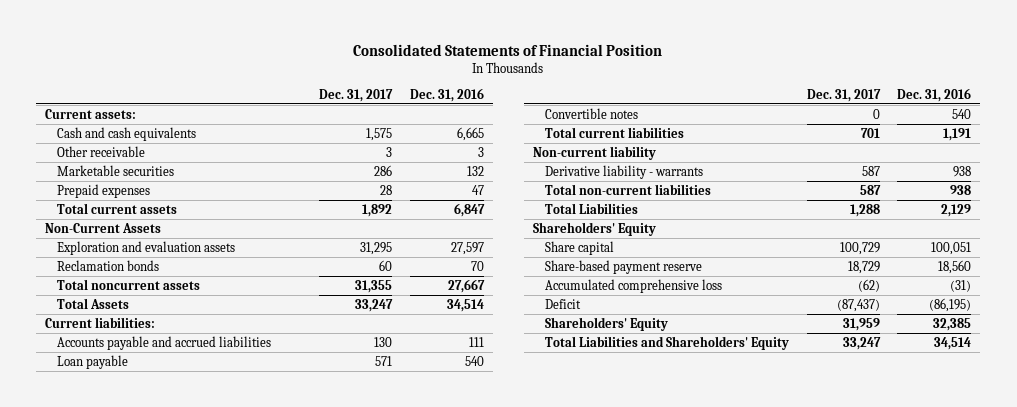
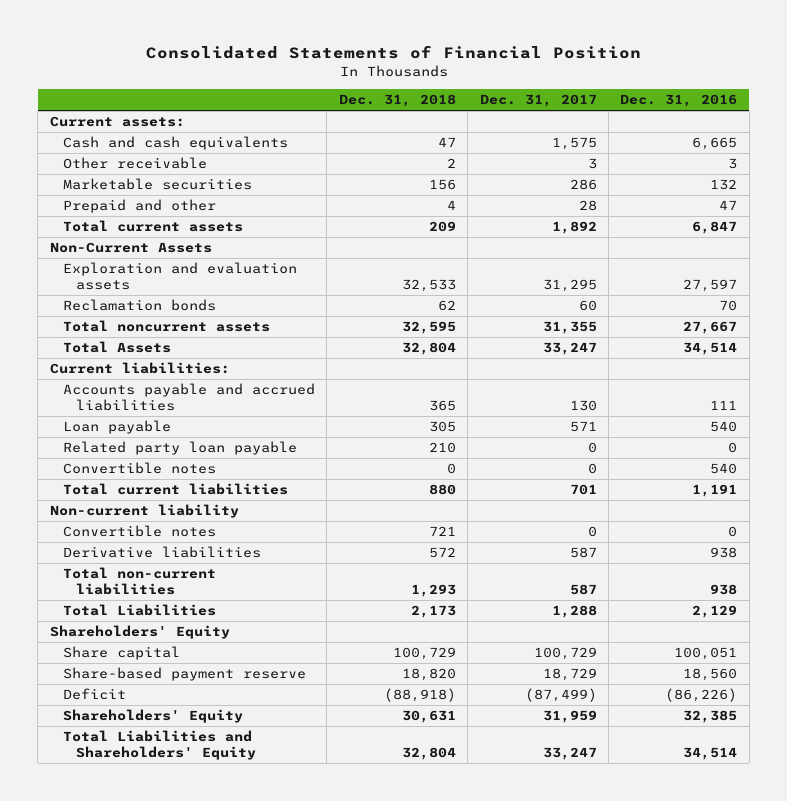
none -> [338,94,456,108] Dec. 31, 2018
[56,183,150,198] Prepaid expenses -> [63,199,217,214] Prepaid and other
none -> [63,441,298,456] Related party loan payable
none -> [63,525,217,538] Convertible notes
[544,164,703,179] Derivative liability - warrants -> [63,546,262,559] Derivative liabilities
[544,278,722,293] Accumulated comprehensive loss -> none
[836,298,880,312] (87,437) -> [524,688,597,703] (87,499)
[929,297,972,312] (86,195) -> [665,688,738,703] (86,226)

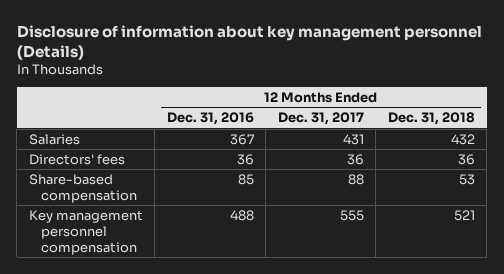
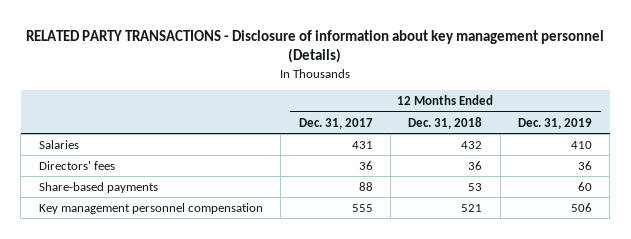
[16,24,482,60] Disclosure of information about key management personnel (Details) -> [26,29,605,64] RELATED PARTY TRANSACTIONS - Disclosure of information about key management personnel (Details)
[166,112,254,126] Dec. 31, 2016 -> none
none -> [517,117,592,129] Dec. 31, 2019
[28,173,137,203] Share-based compensation -> [38,181,158,193] Share-based payments

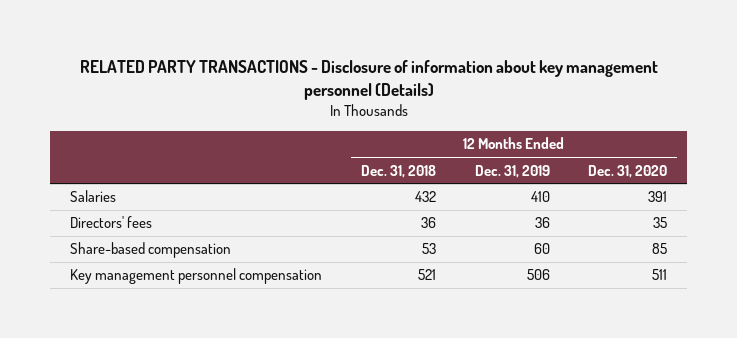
[298,117,373,129] Dec. 31, 2017 -> none
none -> [588,164,668,178] Dec. 31, 2020
[38,181,158,193] Share-based payments -> [69,242,231,259] Share-based compensation

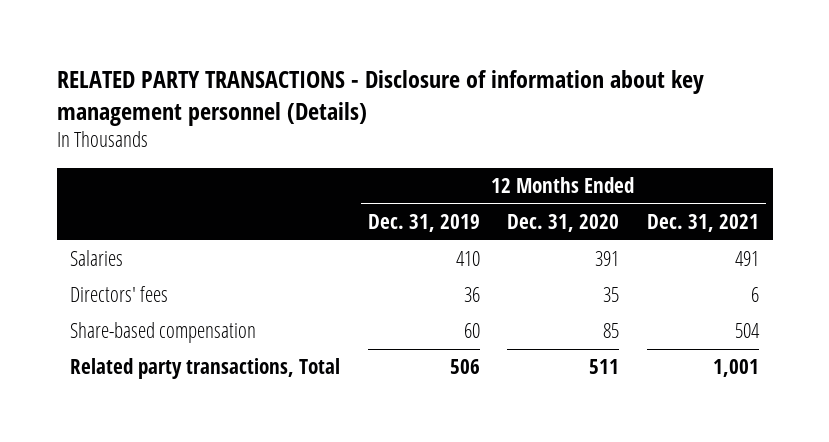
[360,164,436,178] Dec. 31, 2018 -> none
none -> [646,213,759,232] Dec. 31, 2021
[69,268,322,285] Key management personnel compensation -> [70,358,341,380] Related party transactions, Total

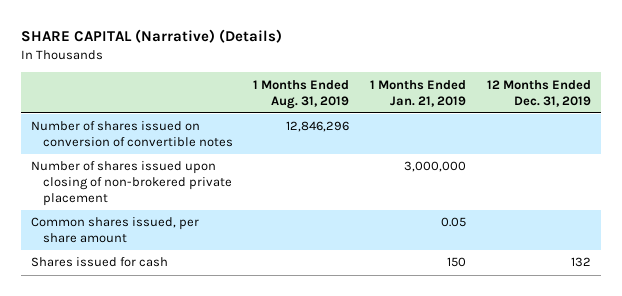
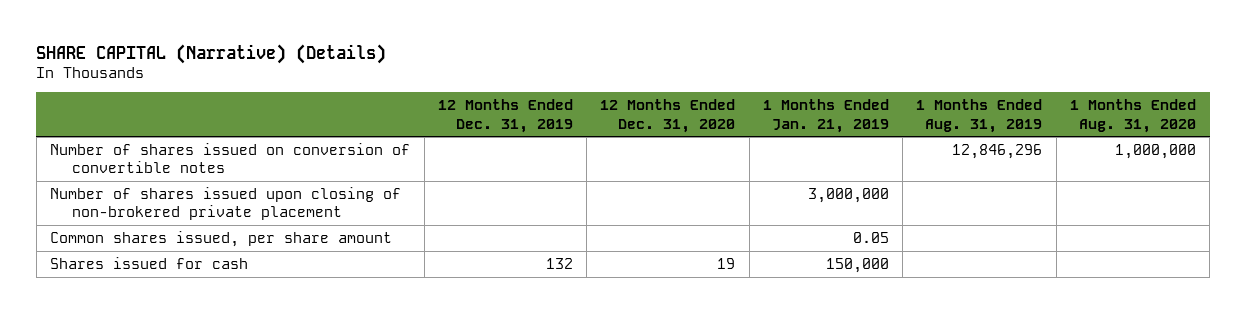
none -> [600,99,736,133] 12 Months Ended Dec. 31, 2020
none -> [1070,99,1197,133] 1 Months Ended Aug. 31, 2020
[447,257,467,268] 150 -> [825,257,889,273] 150,000

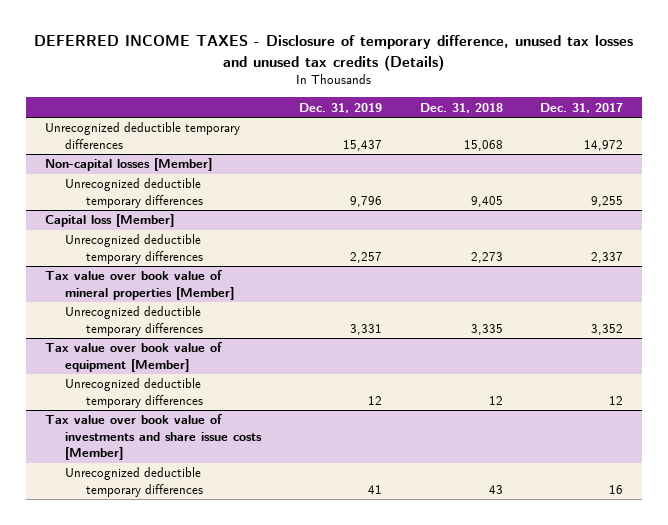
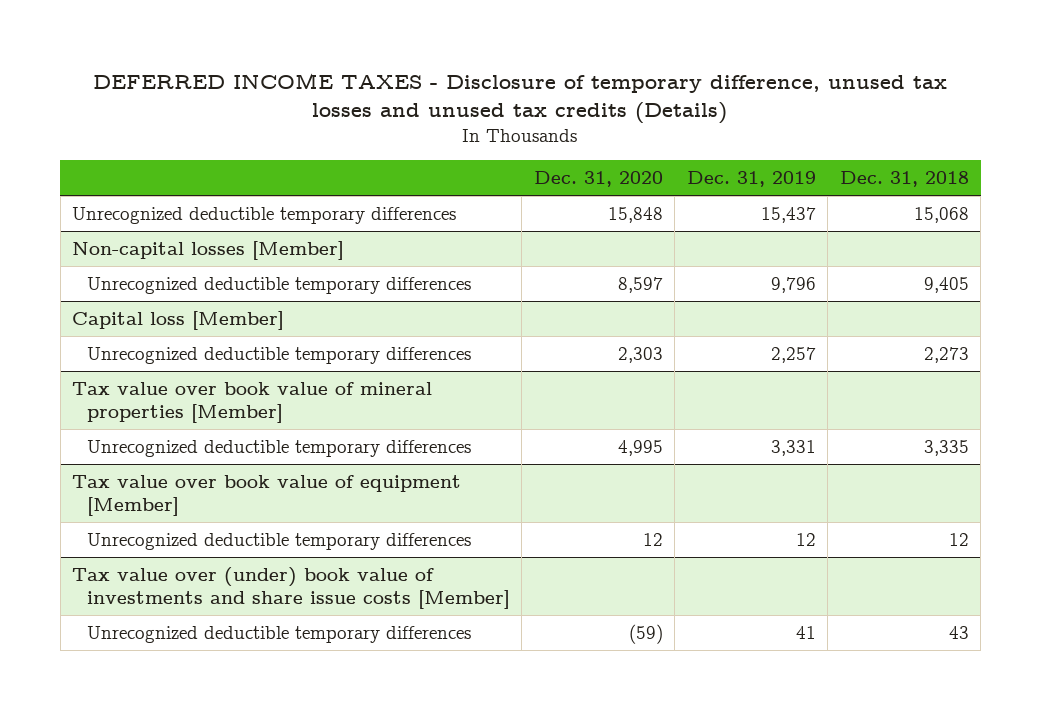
[540,102,624,113] Dec. 31, 2017 -> none
none -> [533,171,663,188] Dec. 31, 2020
[44,414,263,461] Tax value over book value of investments and share issue costs [Member] -> [72,566,510,609] Tax value over (under) book value of investments and share issue costs [Member]

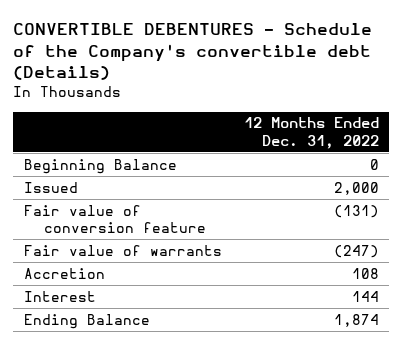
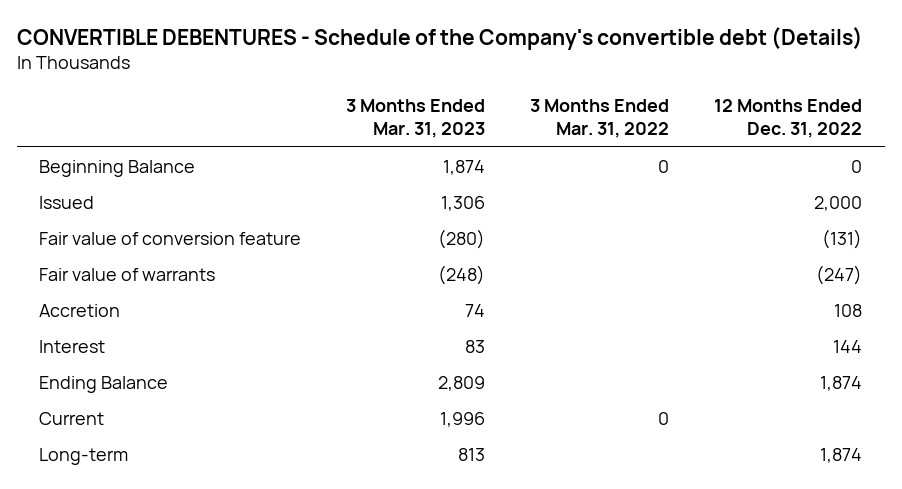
none -> [346,99,486,139] 3 Months Ended Mar. 31, 2023
none -> [530,99,670,139] 3 Months Ended Mar. 31, 2022
none -> [39,411,105,425] Current
none -> [39,447,129,465] Long-term

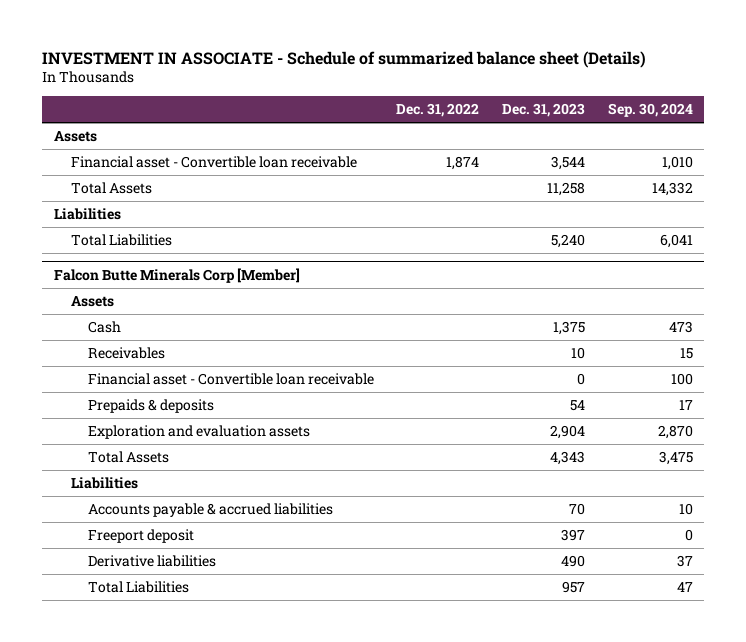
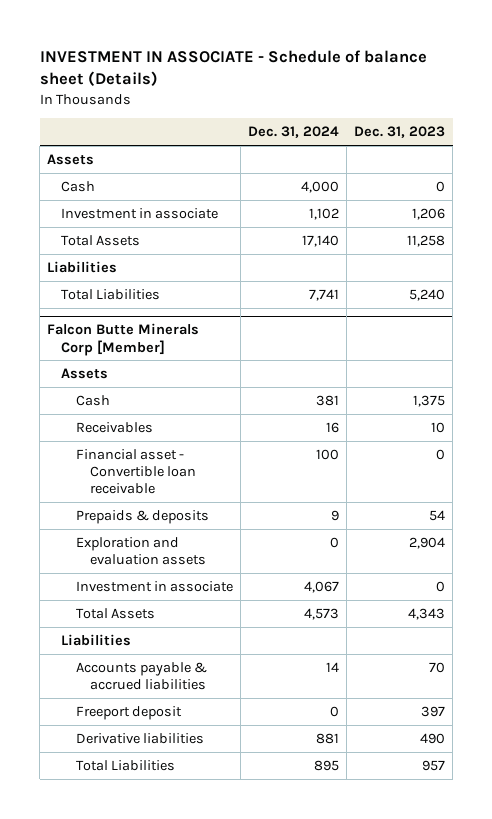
[42,50,647,68] INVESTMENT IN ASSOCIATE - Schedule of summarized balance sheet (Details) -> [39,50,427,87] INVESTMENT IN ASSOCIATE - Schedule of balance sheet (Details)
[396,103,480,118] Dec. 31, 2022 -> none
[607,103,693,118] Sep. 30, 2024 -> none
none -> [247,126,339,139] Dec. 31, 2024
[70,155,357,168] Financial asset - Convertible loan receivable -> none
none -> [61,180,96,192] Cash
none -> [61,207,219,219] Investment in associate
none -> [75,580,233,592] Investment in associate

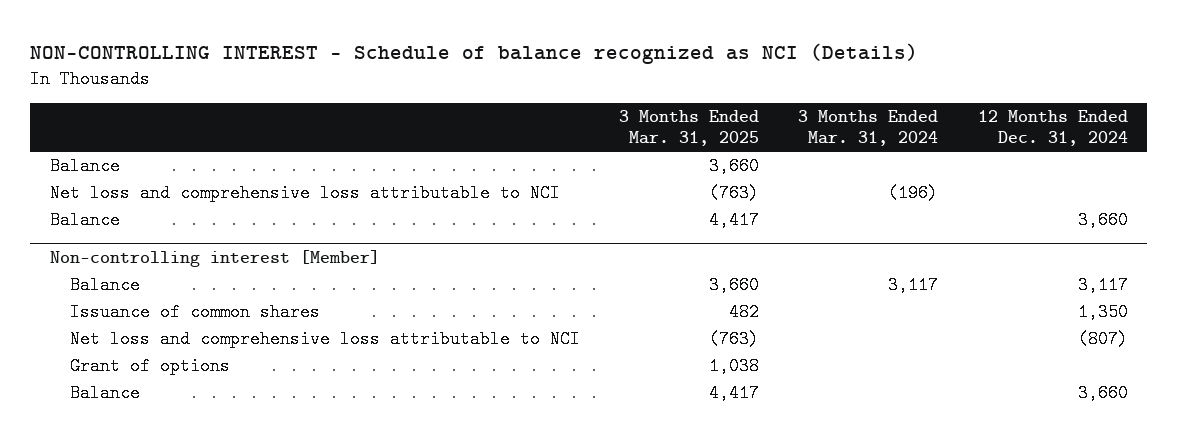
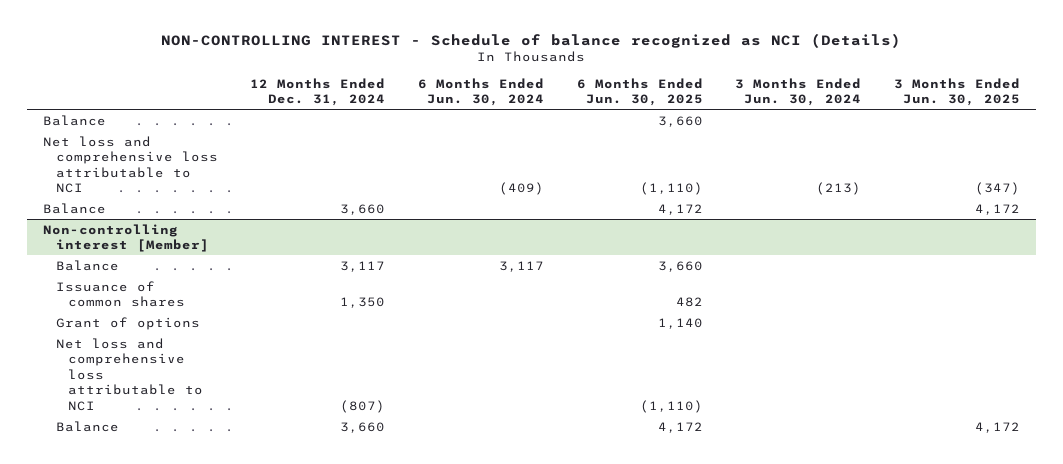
[618,109,759,147] 3 Months Ended Mar. 31, 2025 -> none
[798,109,939,147] 3 Months Ended Mar. 31, 2024 -> none
none -> [417,77,544,107] 6 Months Ended Jun. 30, 2024
none -> [576,77,703,107] 6 Months Ended Jun. 30, 2025
none -> [735,77,862,107] 3 Months Ended Jun. 30, 2024
none -> [893,77,1020,107] 3 Months Ended Jun. 30, 2025
[69,330,580,349] Net loss and comprehensive loss attributable to NCI -> [55,337,204,411] Net loss and comprehensive loss attributable to NCI

